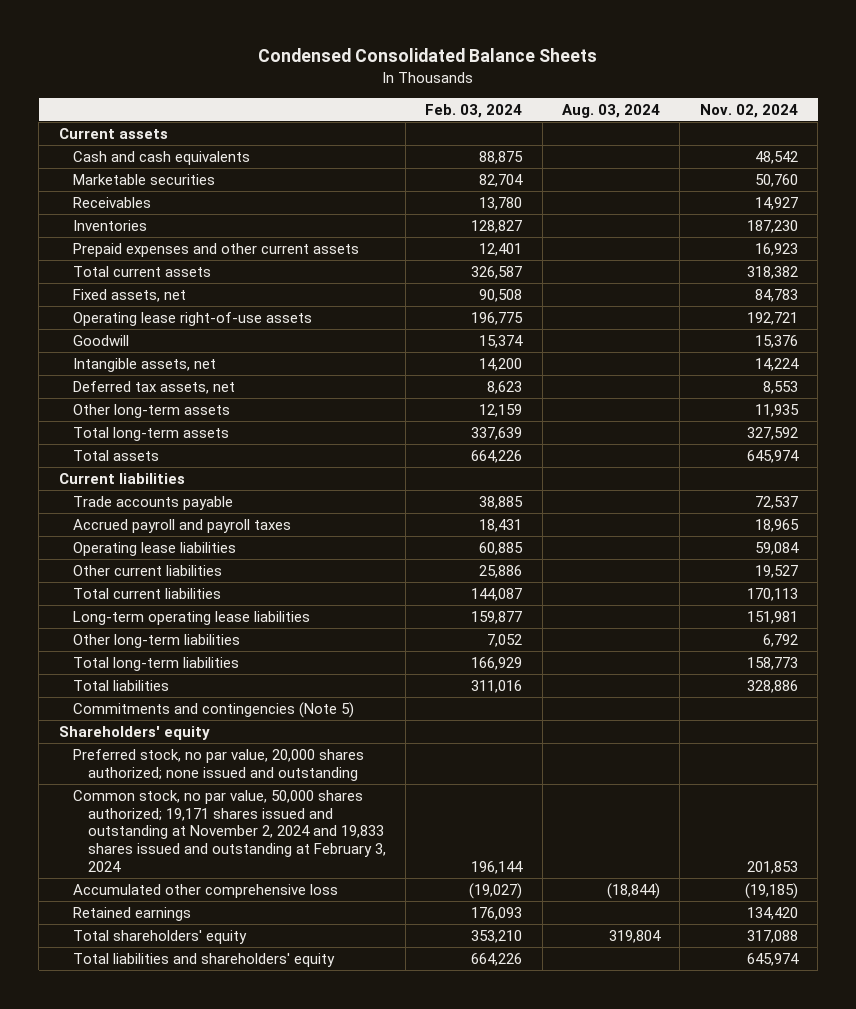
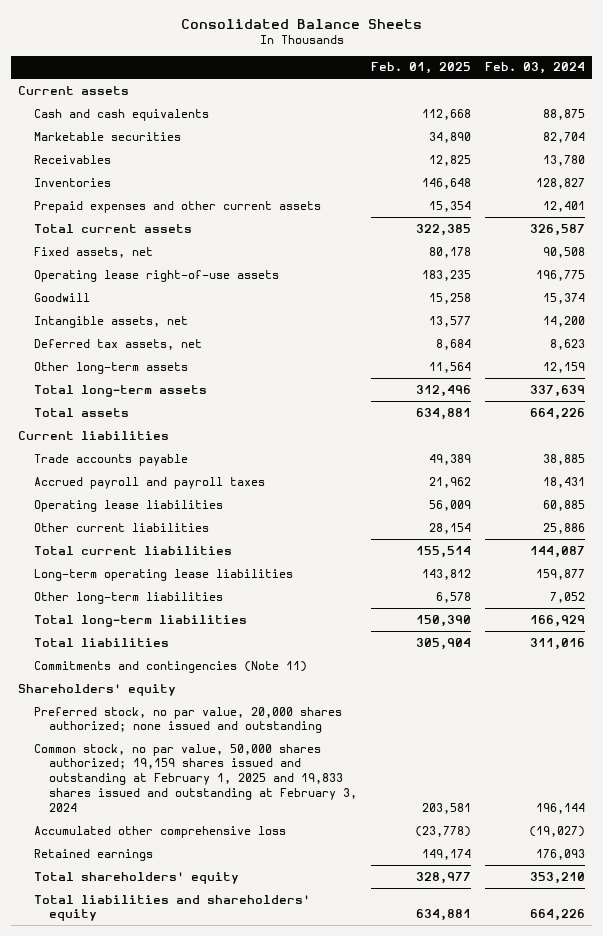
[258,48,598,63] Condensed Consolidated Balance Sheets -> [180,18,422,29] Consolidated Balance Sheets
[562,103,661,118] Aug. 03, 2024 -> none
[699,103,798,118] Nov. 02, 2024 -> none
none -> [371,62,472,75] Feb. 01, 2025
[73,701,355,718] Commitments and contingencies (Note 5) -> [33,660,307,673] Commitments and contingencies (Note 11)
[73,789,386,873] Common stock, no par value, 50,000 shares authorized; 19,171 shares issued and outstanding at November 2, 2024 and 19,833 shares issued and outstanding at February 3, 2024 -> [33,743,358,812] Common stock, no par value, 50,000 shares authorized; 19,159 shares issued and outstanding at February 1, 2025 and 19,833 shares issued and outstanding at February 3, 2024

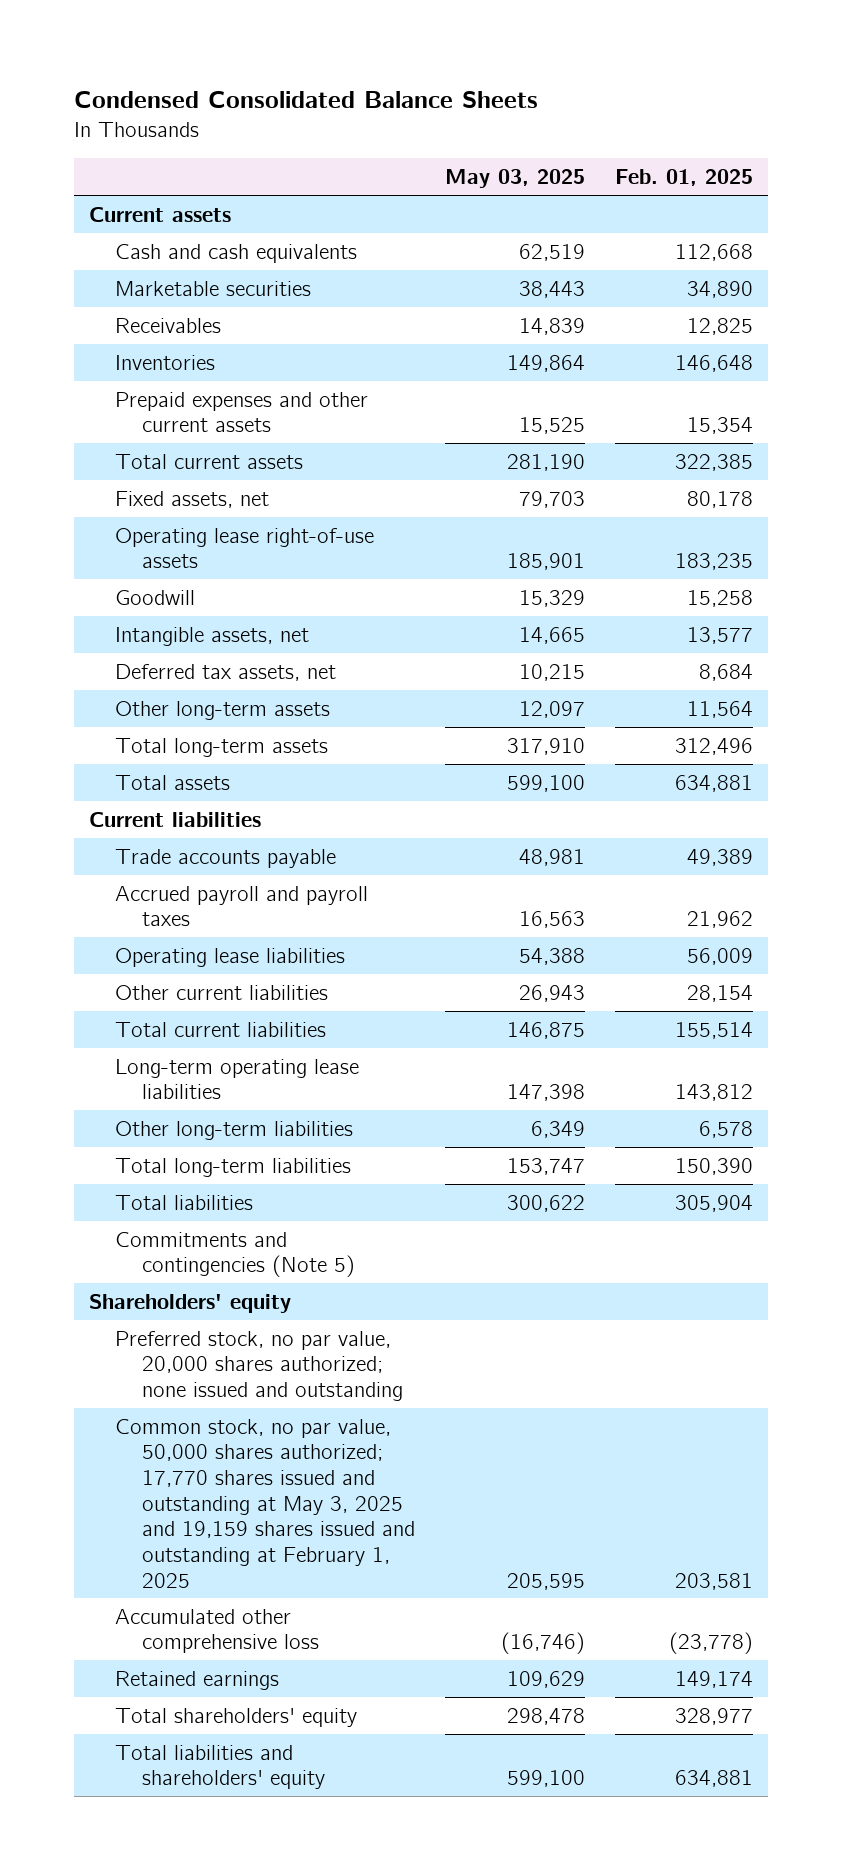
[180,18,422,29] Consolidated Balance Sheets -> [73,90,538,108] Condensed Consolidated Balance Sheets
[485,62,586,75] Feb. 03, 2024 -> none
none -> [444,169,585,189] May 03, 2025
[33,660,307,673] Commitments and contingencies (Note 11) -> [115,1231,356,1278] Commitments and contingencies (Note 5)
[33,743,358,812] Common stock, no par value, 50,000 shares authorized; 19,159 shares issued and outstanding at February 1, 2025 and 19,833 shares issued and outstanding at February 3, 2024 -> [115,1418,416,1588] Common stock, no par value, 50,000 shares authorized; 17,770 shares issued and outstanding at May 3, 2025 and 19,159 shares issued and outstanding at February 1, 2025

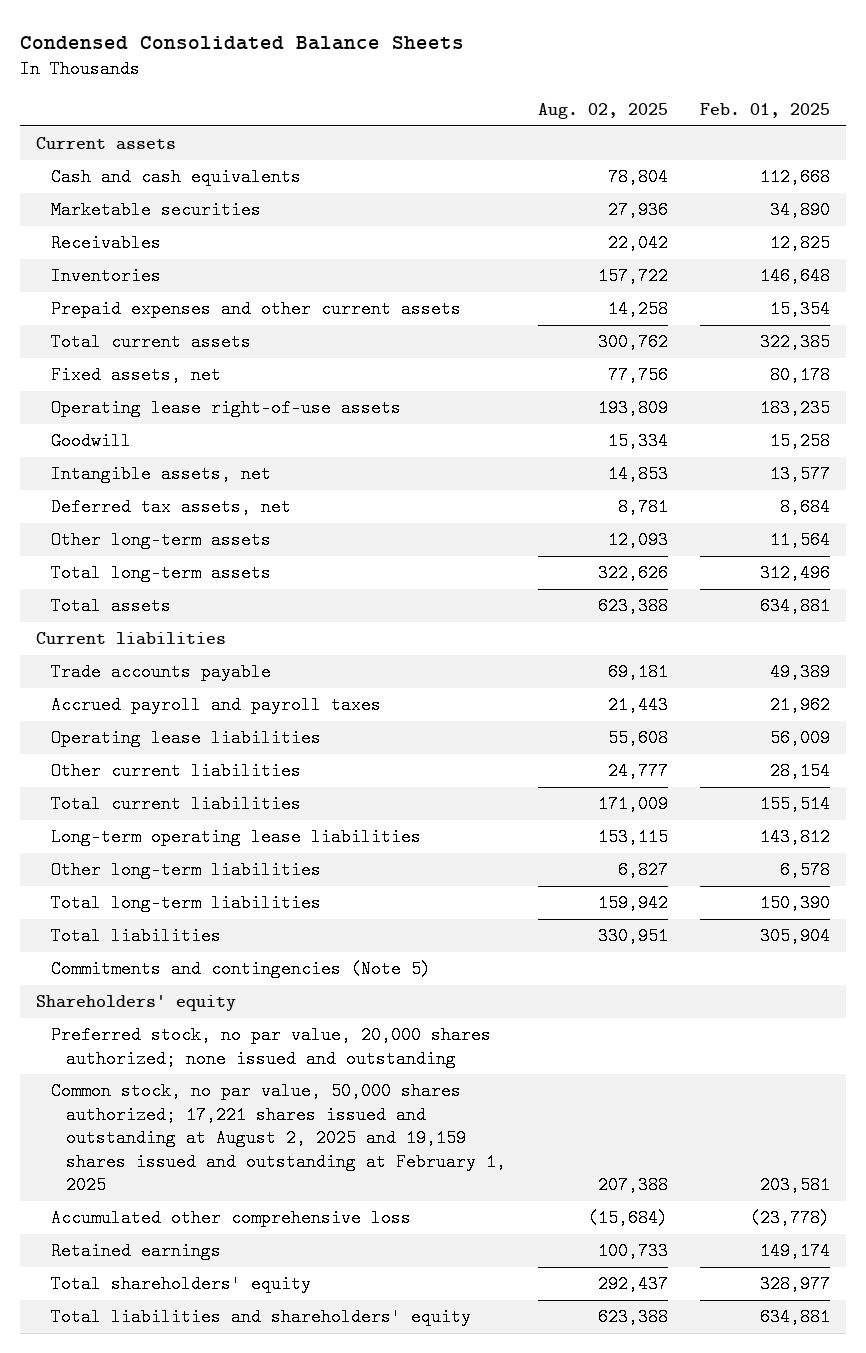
[444,169,585,189] May 03, 2025 -> none
none -> [538,103,669,120] Aug. 02, 2025
[115,1418,416,1588] Common stock, no par value, 50,000 shares authorized; 17,770 shares issued and outstanding at May 3, 2025 and 19,159 shares issued and outstanding at February 1, 2025 -> [51,1082,507,1194] Common stock, no par value, 50,000 shares authorized; 17,221 shares issued and outstanding at August 2, 2025 and 19,159 shares issued and outstanding at February 1, 2025

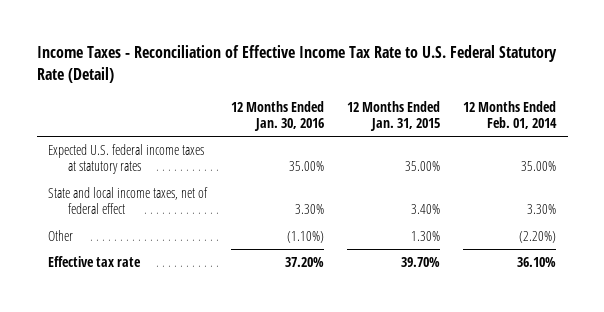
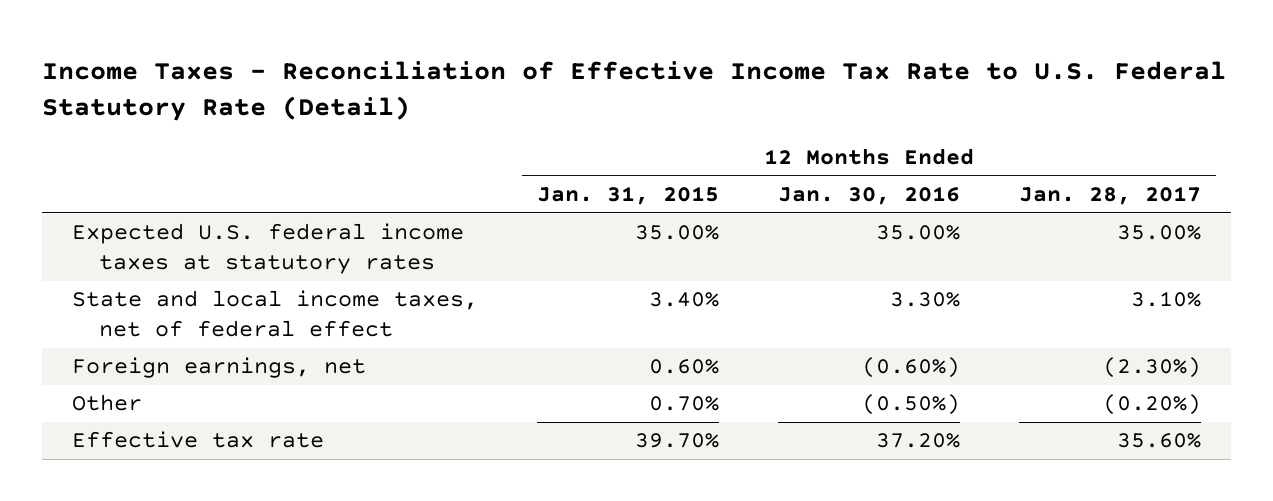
[463,100,558,129] 12 Months Ended Feb. 01, 2014 -> none
none -> [1019,186,1202,206] Jan. 28, 2017
none -> [71,357,366,379] Foreign earnings, net
[286,231,324,244] (1.10%) -> [862,394,961,416] (0.50%)
[410,231,440,242] 1.30% -> [648,396,719,412] 0.70%

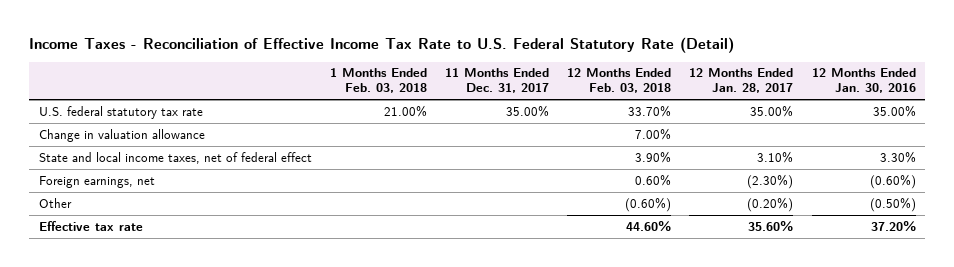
[536,186,719,206] Jan. 31, 2015 -> none
none -> [329,68,427,94] 1 Months Ended Feb. 03, 2018
none -> [444,68,549,94] 11 Months Ended Dec. 31, 2017
none -> [567,68,672,94] 12 Months Ended Feb. 03, 2018
[71,223,464,275] Expected U.S. federal income taxes at statutory rates -> [38,105,203,119] U.S. federal statutory tax rate
none -> [38,128,205,142] Change in valuation allowance

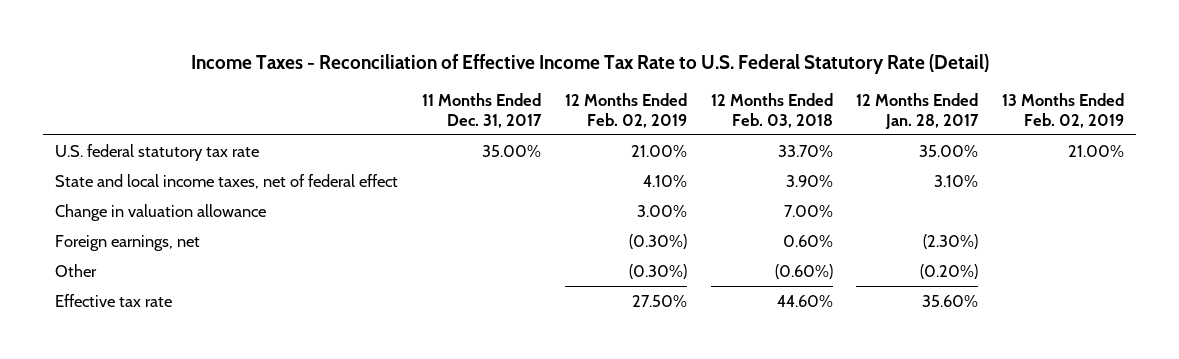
[329,68,427,94] 1 Months Ended Feb. 03, 2018 -> none
[811,68,916,94] 12 Months Ended Jan. 30, 2016 -> none
none -> [564,93,687,128] 12 Months Ended Feb. 02, 2019
none -> [1002,93,1125,128] 13 Months Ended Feb. 02, 2019
[38,128,205,142] Change in valuation allowance -> [54,203,266,221] Change in valuation allowance

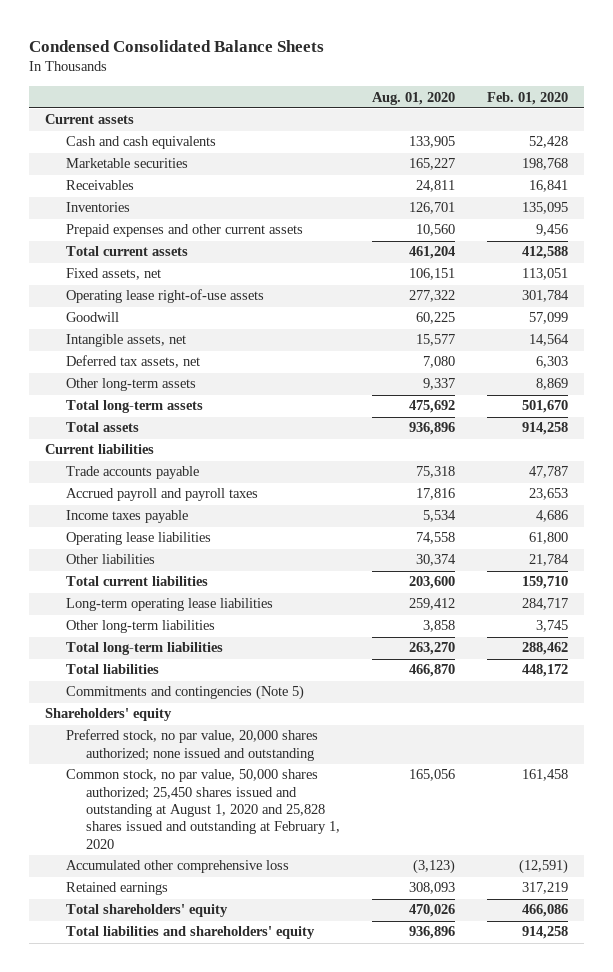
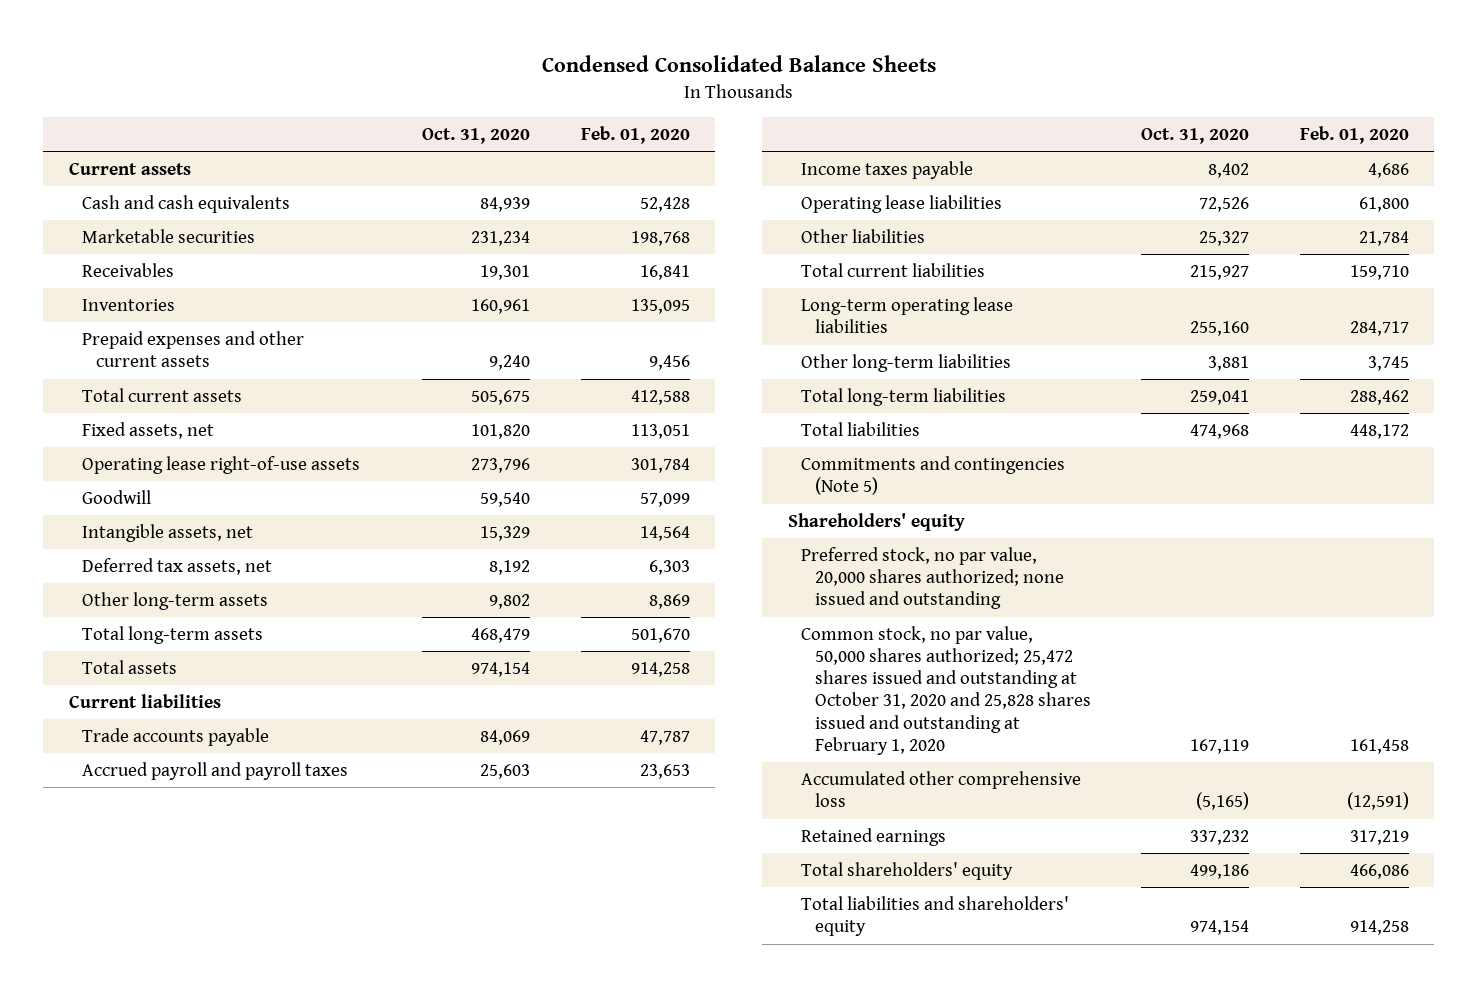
[372,91,456,105] Aug. 01, 2020 -> none
none -> [422,127,531,144] Oct. 31, 2020
[65,769,341,849] Common stock, no par value, 50,000 shares authorized; 25,450 shares issued and outstanding at August 1, 2020 and 25,828 shares issued and outstanding at February 1, 2020 -> [801,626,1091,755] Common stock, no par value, 50,000 shares authorized; 25,472 shares issued and outstanding at October 31, 2020 and 25,828 shares issued and outstanding at February 1, 2020

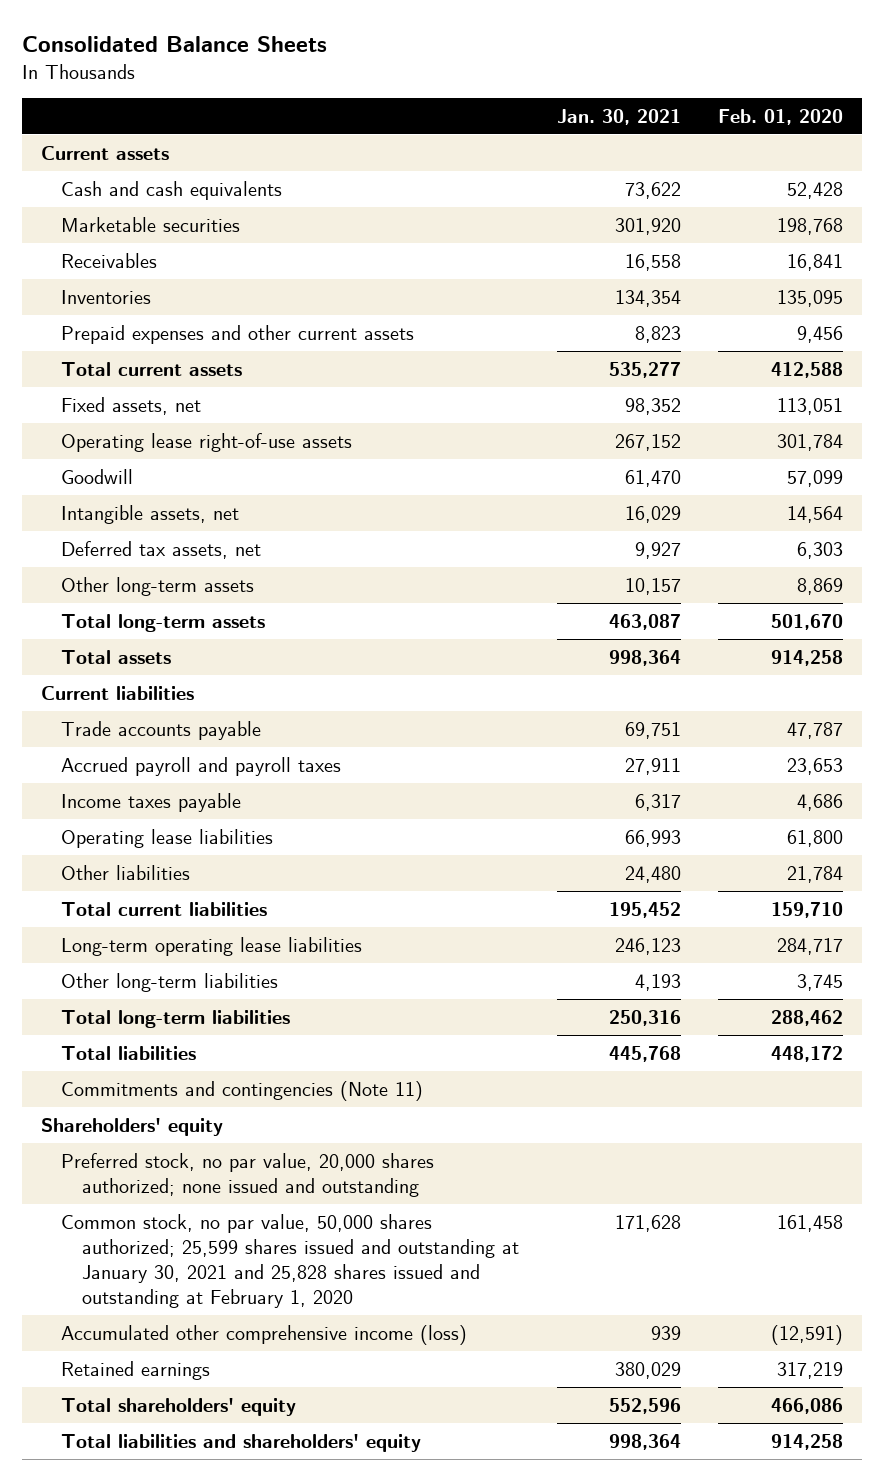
[541,55,936,73] Condensed Consolidated Balance Sheets -> [22,36,328,53] Consolidated Balance Sheets
[422,127,531,144] Oct. 31, 2020 -> none
none -> [556,108,681,125] Jan. 30, 2021
[801,456,1066,496] Commitments and contingencies (Note 5) -> [61,1080,424,1101] Commitments and contingencies (Note 11)
[801,626,1091,755] Common stock, no par value, 50,000 shares authorized; 25,472 shares issued and outstanding at October 31, 2020 and 25,828 shares issued and outstanding at February 1, 2020 -> [61,1213,519,1308] Common stock, no par value, 50,000 shares authorized; 25,599 shares issued and outstanding at January 30, 2021 and 25,828 shares issued and outstanding at February 1, 2020
[801,771,1082,808] Accumulated other comprehensive loss -> [61,1324,468,1345] Accumulated other comprehensive income (loss)

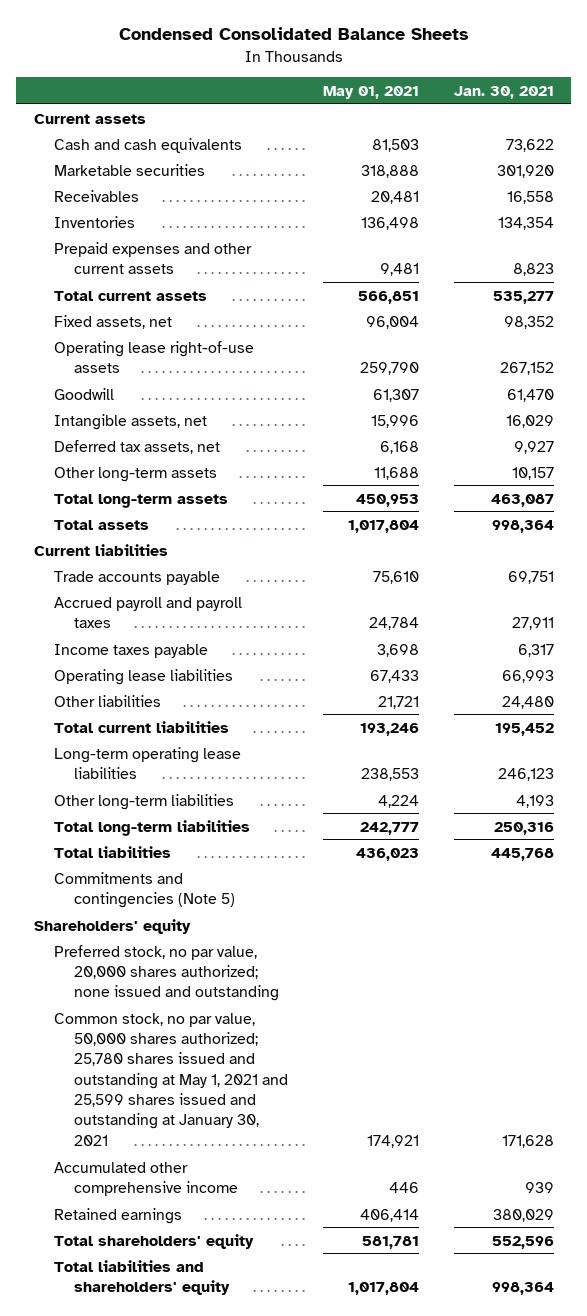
[22,36,328,53] Consolidated Balance Sheets -> [118,27,469,41] Condensed Consolidated Balance Sheets
[718,108,844,125] Feb. 01, 2020 -> none
none -> [322,85,419,99] May 01, 2021
[61,1080,424,1101] Commitments and contingencies (Note 11) -> [53,871,235,908] Commitments and contingencies (Note 5)
[61,1213,519,1308] Common stock, no par value, 50,000 shares authorized; 25,599 shares issued and outstanding at January 30, 2021 and 25,828 shares issued and outstanding at February 1, 2020 -> [53,1012,288,1146] Common stock, no par value, 50,000 shares authorized; 25,780 shares issued and outstanding at May 1, 2021 and 25,599 shares issued and outstanding at January 30, 2021
[61,1324,468,1345] Accumulated other comprehensive income (loss) -> [53,1161,238,1196] Accumulated other comprehensive income

